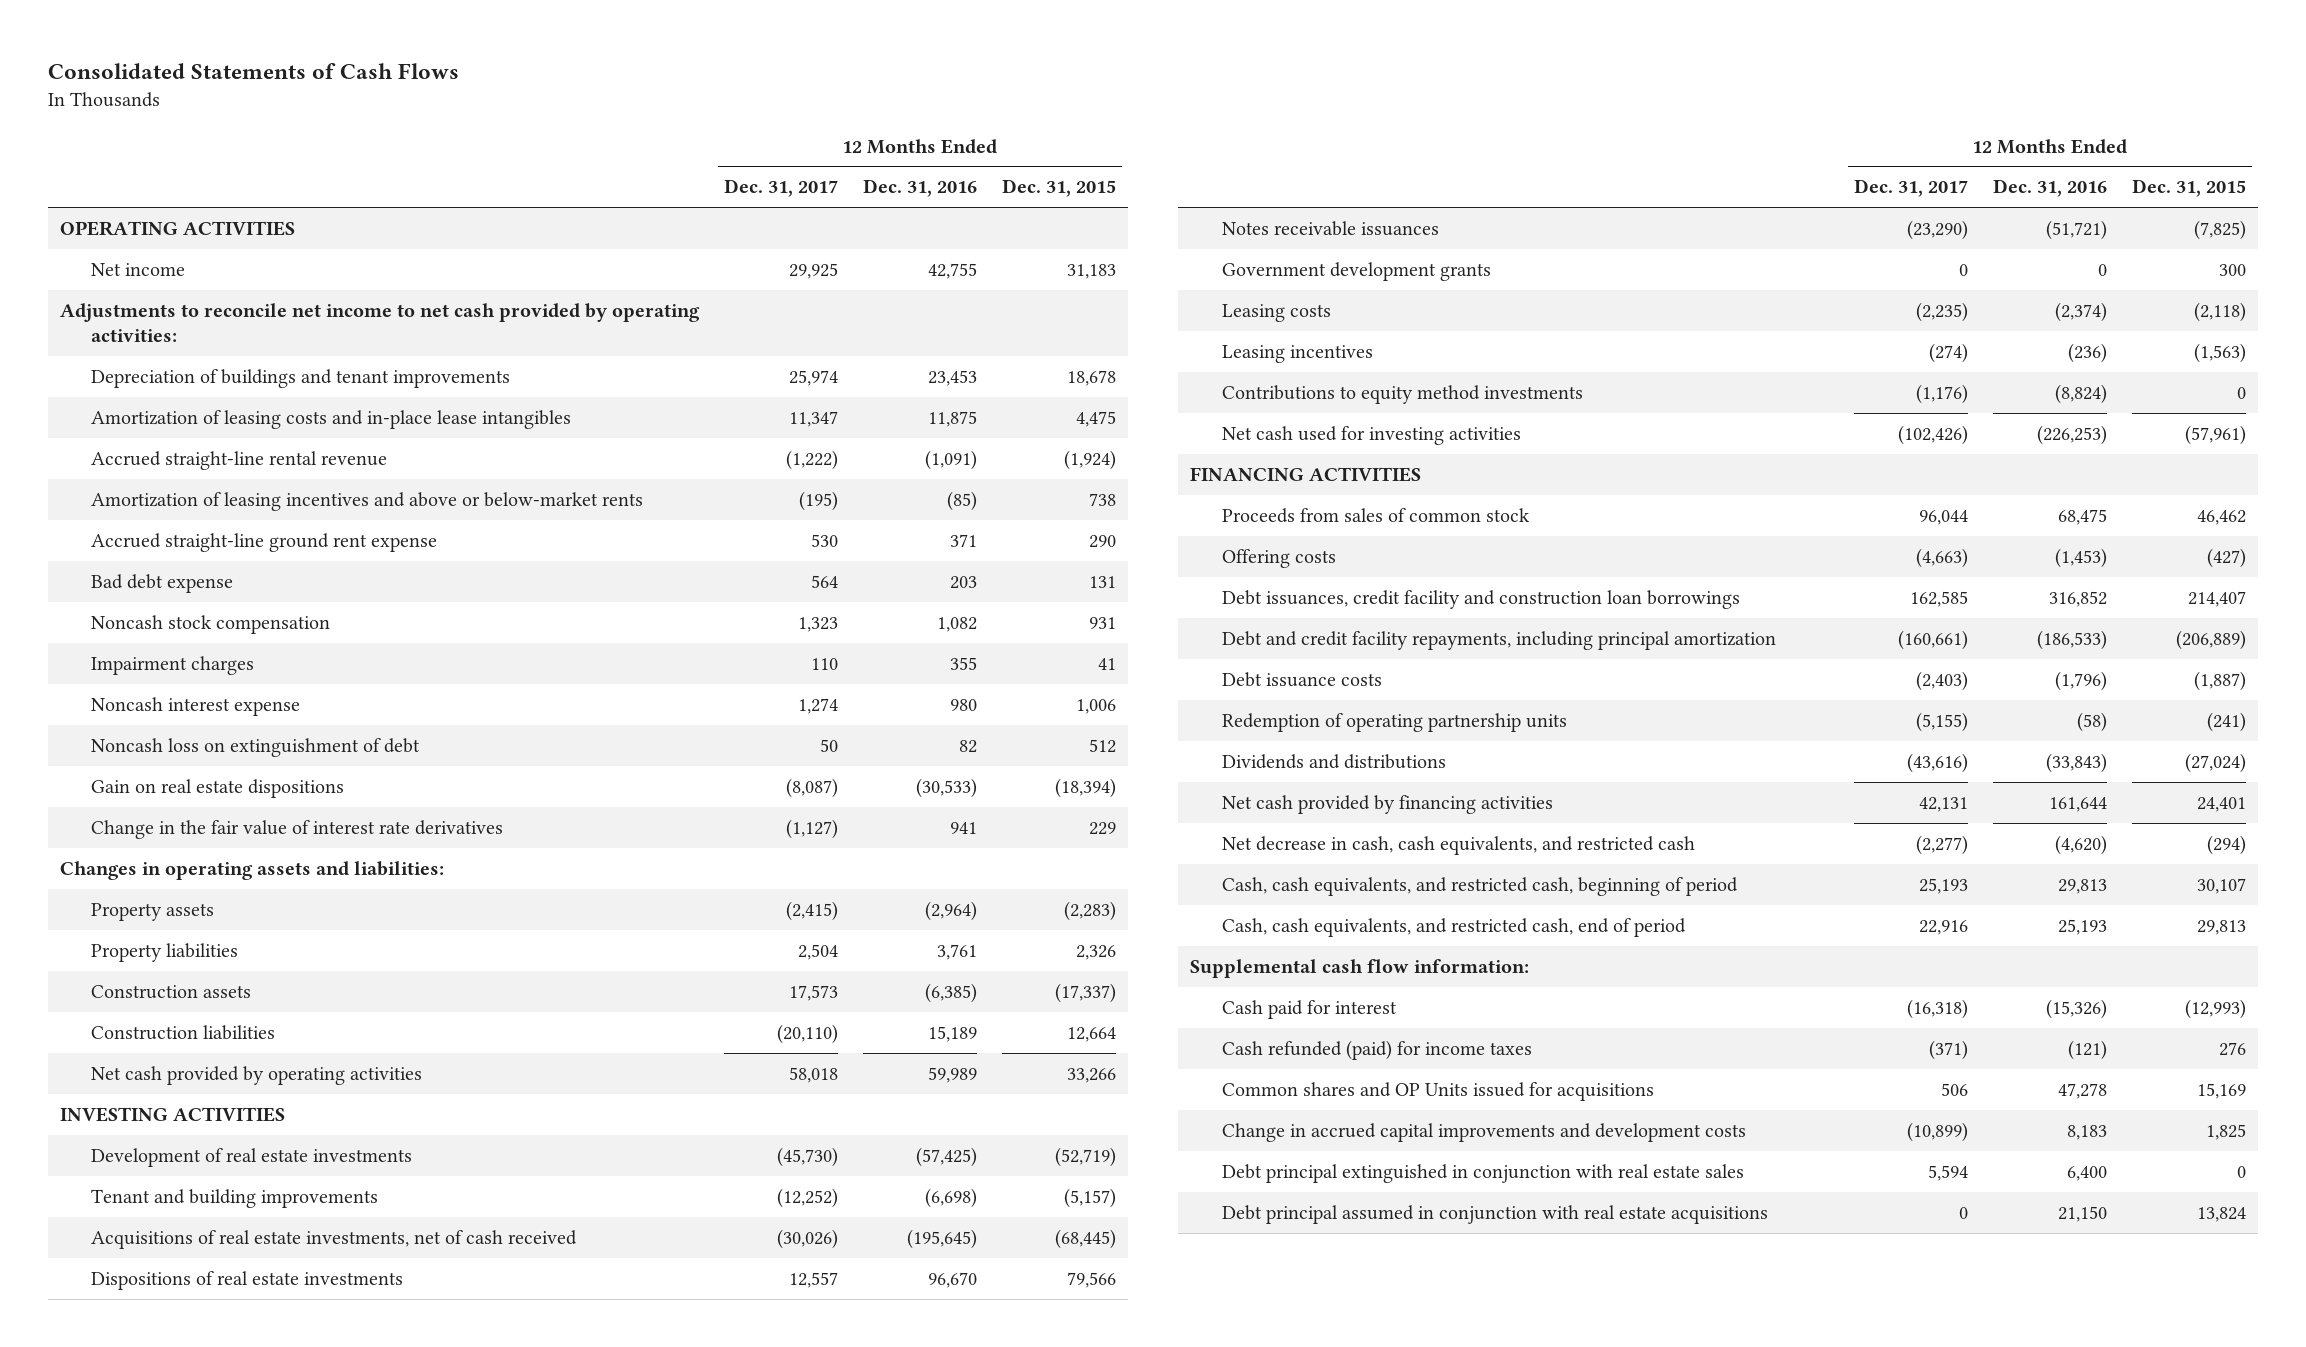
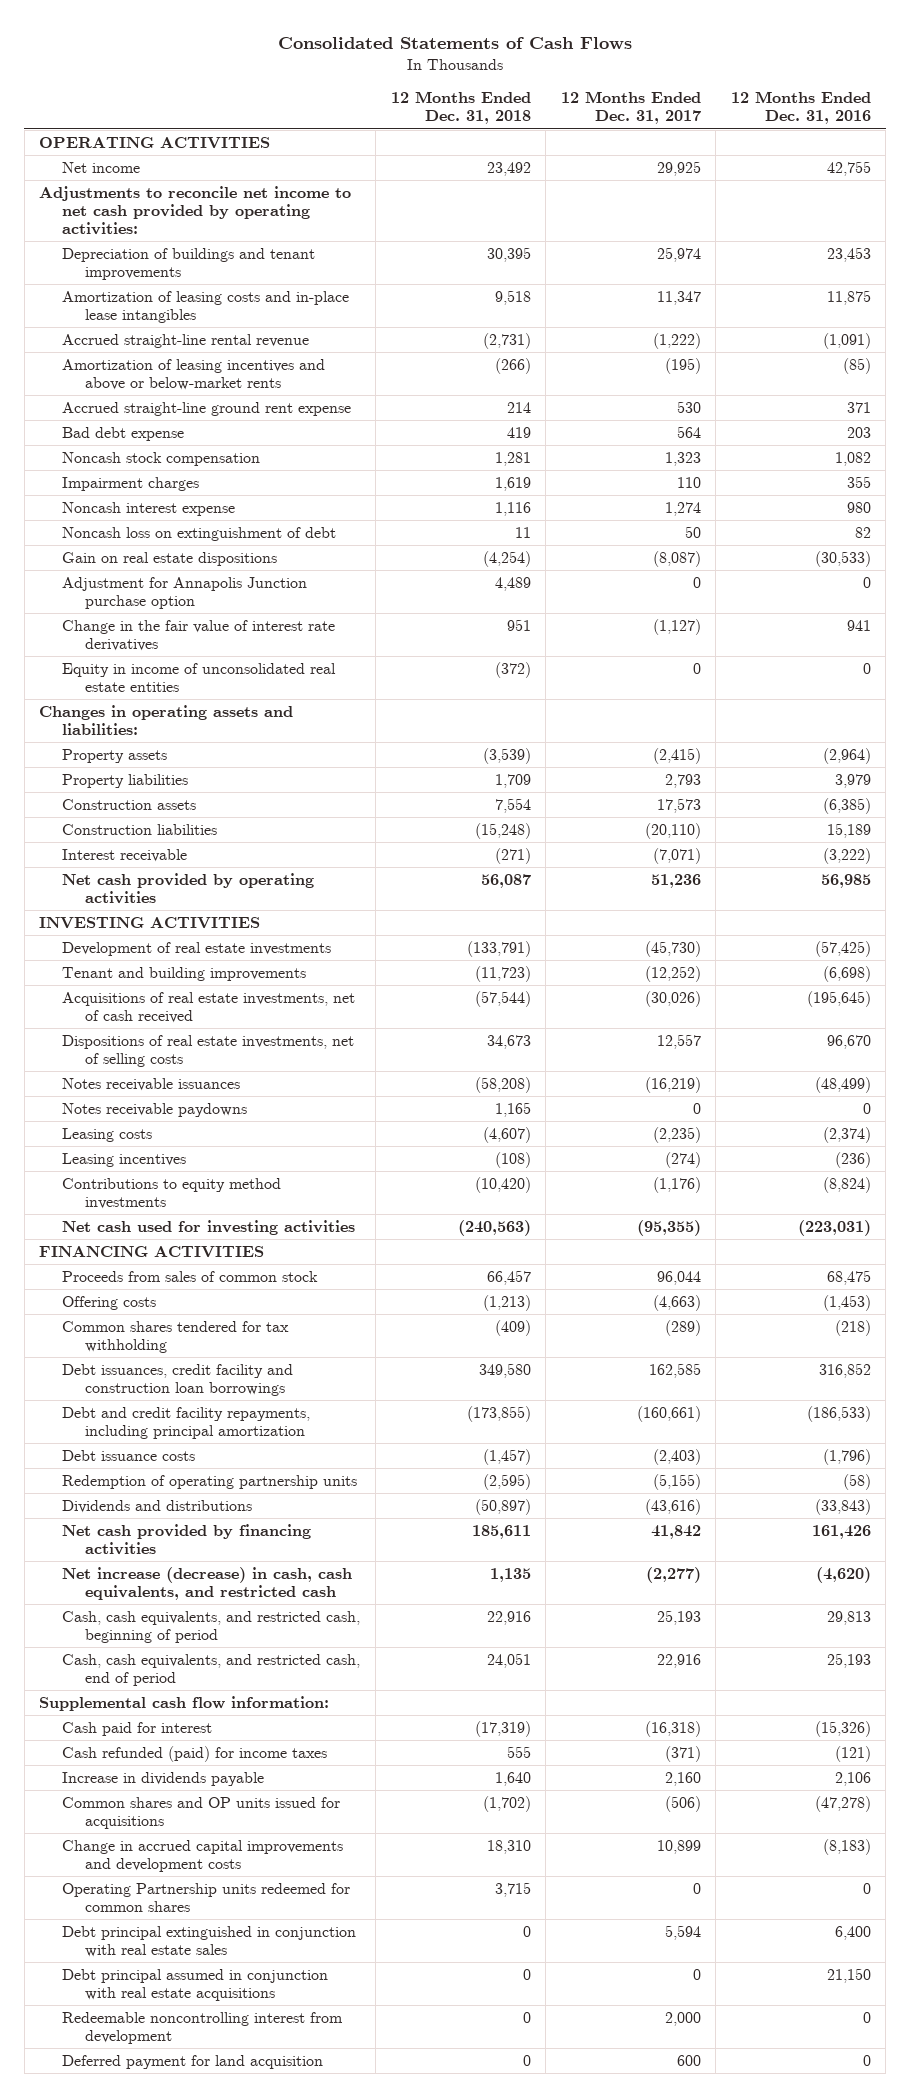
[1001,179,1116,198] Dec. 31, 2015 -> none
none -> [390,91,531,125] 12 Months Ended Dec. 31, 2018
none -> [62,576,308,609] Adjustment for Annapolis Junction purchase option
none -> [62,662,337,692] Equity in income of unconsolidated real estate entities
[798,943,839,960] 2,504 -> [664,773,701,788] 2,793
[936,943,977,960] 3,761 -> [834,773,871,788] 3,979
none -> [62,848,188,862] Interest receivable
[789,1066,839,1083] 58,018 -> [650,873,701,888] 51,236
[927,1066,977,1083] 59,989 -> [820,873,871,888] 56,985
[1221,261,1491,281] Government development grants -> none
[91,1270,404,1290] Dispositions of real estate investments -> [62,1034,355,1067] Dispositions of real estate investments, net of selling costs
[1907,219,1969,240] (23,290) -> [644,1076,701,1093] (16,219)
[2045,219,2107,240] (51,721) -> [814,1076,871,1093] (48,499)
none -> [62,1102,248,1117] Notes receivable paydowns
[1898,424,1969,445] (102,426) -> [636,1219,701,1236] (95,355)
[2036,424,2107,445] (226,253) -> [797,1219,871,1236] (223,031)
none -> [62,1320,290,1353] Common shares tendered for tax withholding
[1919,796,1969,812] 42,131 -> [650,1524,701,1539] 41,842
[2048,796,2107,812] 161,644 -> [811,1524,871,1539] 161,426
[1221,835,1695,855] Net decrease in cash, cash equivalents, and restricted cash -> [62,1566,353,1600] Net increase (decrease) in cash, cash equivalents, and restricted cash
none -> [62,1771,265,1786] Increase in dividends payable
[1221,1081,1654,1101] Common shares and OP Units issued for acquisitions -> [62,1796,341,1829] Common shares and OP units issued for acquisitions
[1941,1082,1969,1096] 506 -> [664,1795,701,1812] (506)
[2057,1082,2107,1099] 47,278 -> [814,1795,871,1812] (47,278)
[1907,1121,1969,1142] (10,899) -> [656,1839,701,1854] 10,899
[2066,1124,2107,1140] 8,183 -> [822,1838,871,1855] (8,183)
none -> [62,1882,351,1912] Operating Partnership units redeemed for common shares
none -> [62,2011,344,2044] Redeemable noncontrolling interest from development
none -> [62,2054,324,2069] Deferred payment for land acquisition

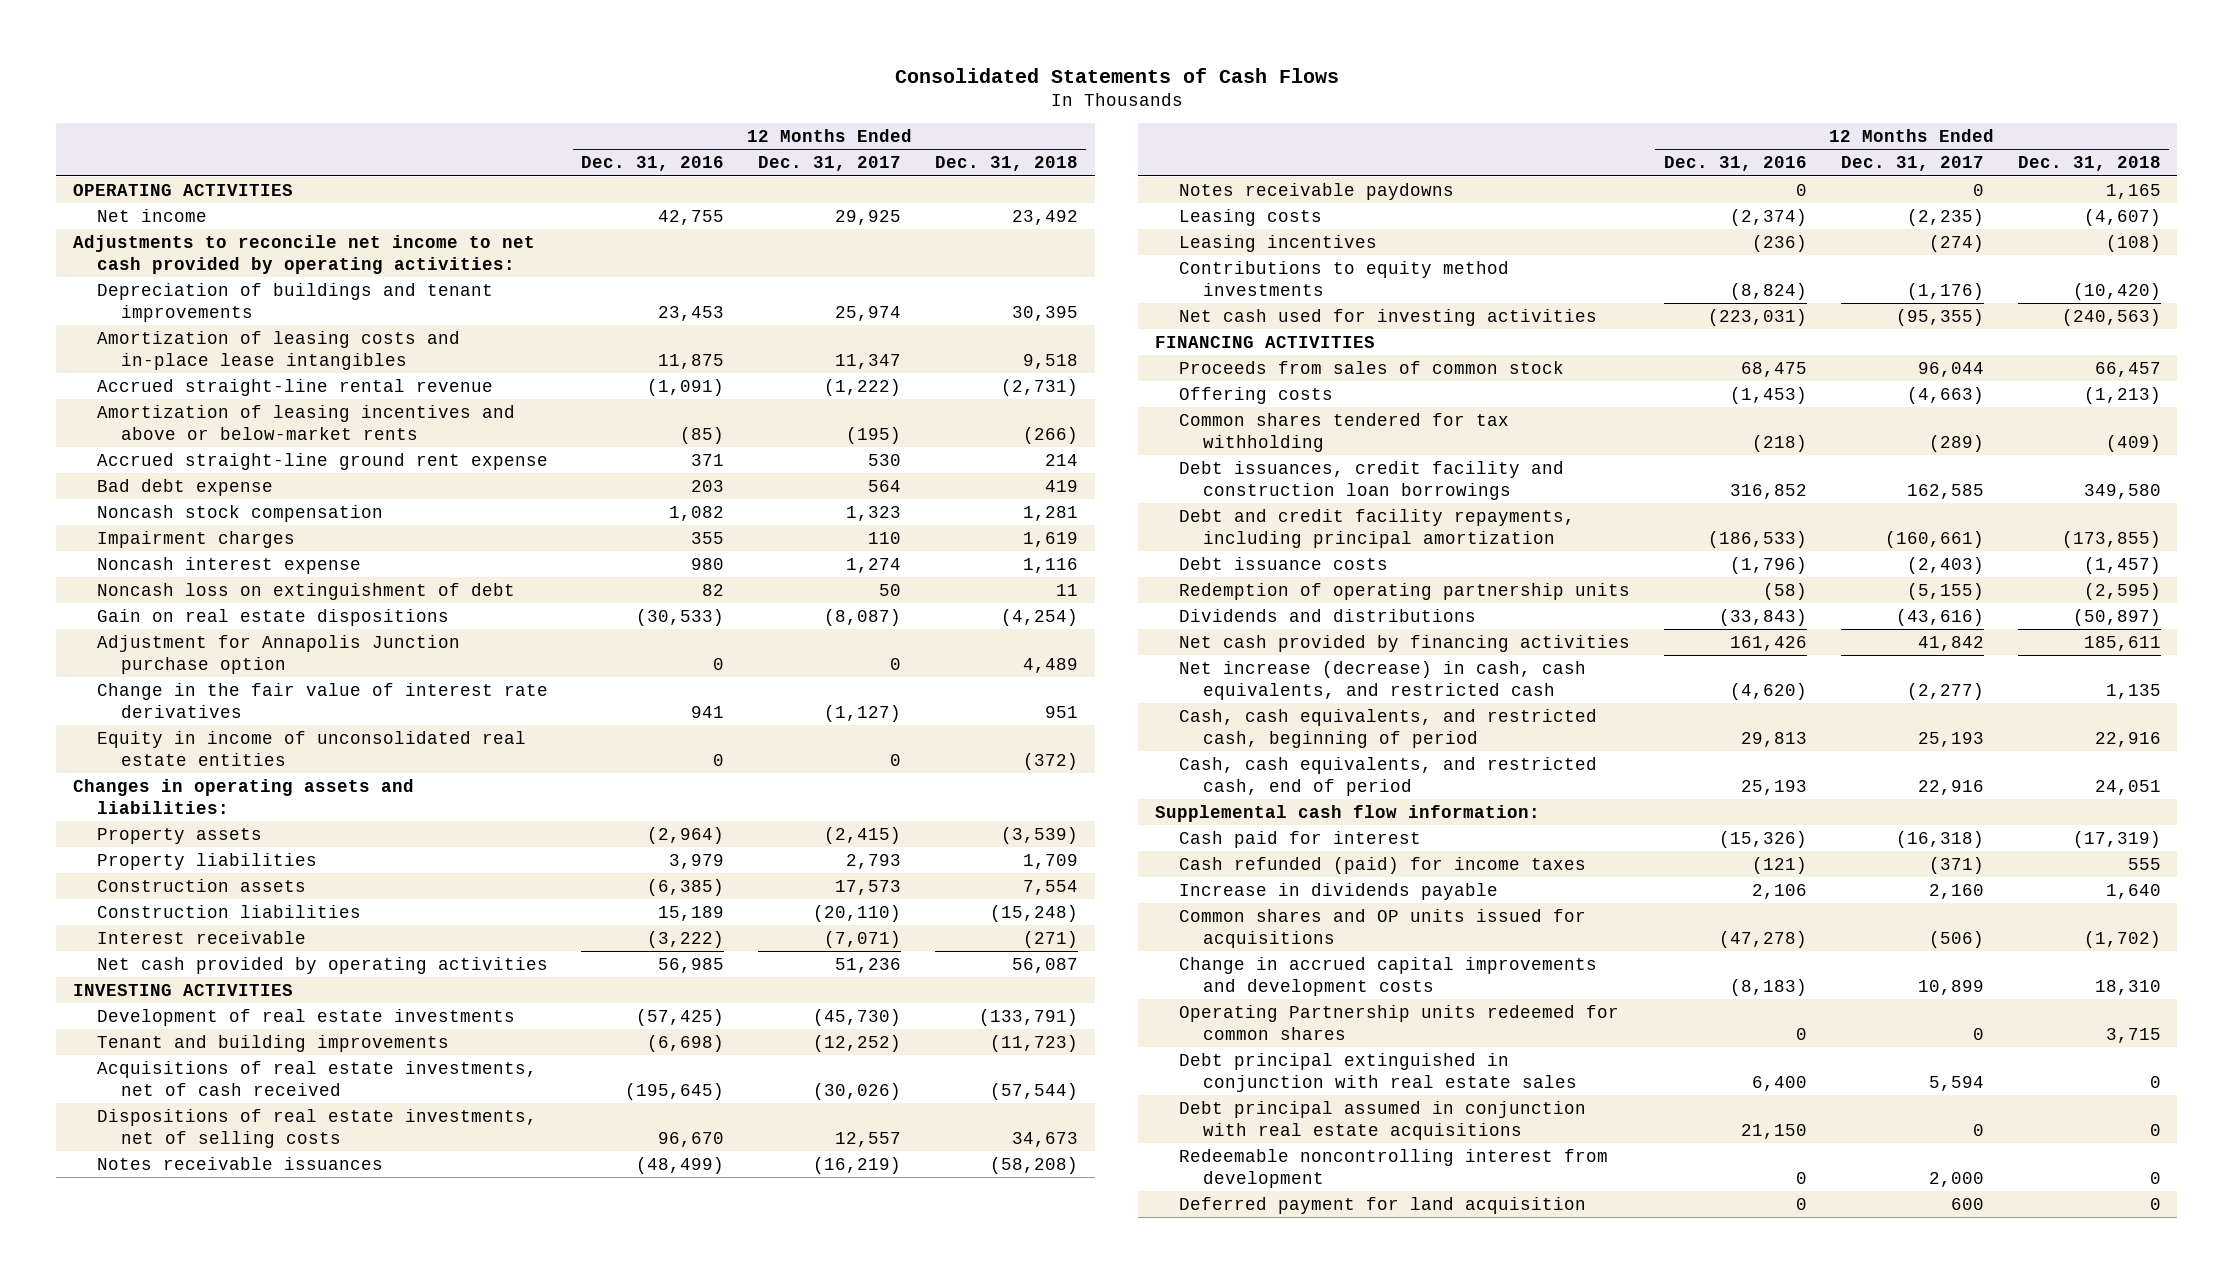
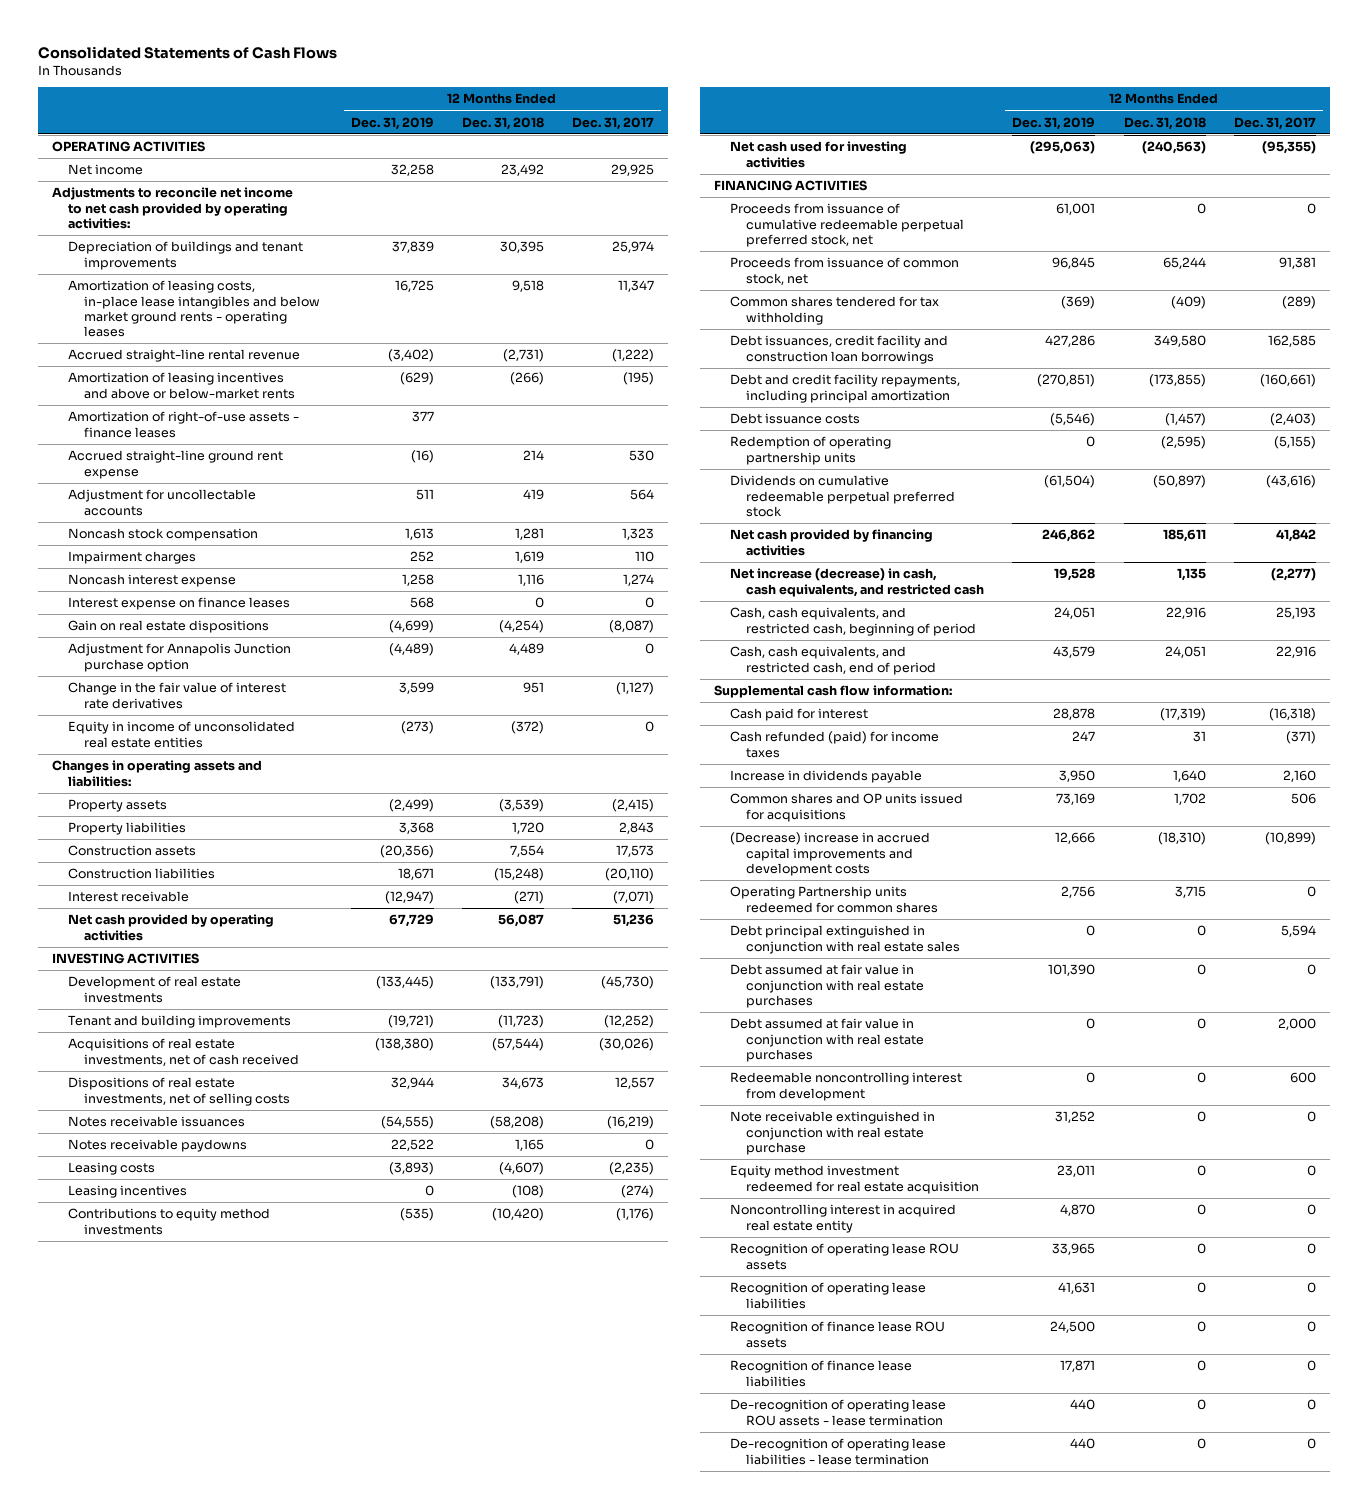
[581,156,725,172] Dec. 31, 2016 -> none
none -> [350,116,434,130] Dec. 31, 2019
[96,330,460,370] Amortization of leasing costs and in-place lease intangibles -> [68,280,321,338] Amortization of leasing costs, in-place lease intangibles and below market ground rents - operating leases
none -> [68,411,300,438] Amortization of right-of-use assets - finance leases
[96,478,273,496] Bad debt expense -> [68,489,257,516] Adjustment for uncollectable accounts
[96,582,515,600] Noncash loss on extinguishment of debt -> none
none -> [68,597,291,611] Interest expense on finance leases
[846,853,902,869] 2,793 -> [619,822,655,835] 2,843
[1023,853,1079,869] 1,709 -> [511,822,544,835] 1,720
[1179,386,1334,404] Offering costs -> none
none -> [729,203,964,247] Proceeds from issuance of cumulative redeemable perpetual preferred stock, net
[1179,360,1565,374] Proceeds from sales of common stock -> [729,257,959,285] Proceeds from issuance of common stock, net
[1917,361,1984,377] 96,044 -> [1278,257,1316,270] 91,381
[2094,361,2161,377] 66,457 -> [1162,257,1206,270] 65,244
[1179,608,1477,622] Dividends and distributions -> [729,475,955,517] Dividends on cumulative redeemable perpetual preferred stock
[2127,857,2161,870] 555 -> [1192,731,1206,743] 31
[1928,930,1984,948] (506) -> [1290,793,1316,805] 506
[2083,930,2161,948] (1,702) -> [1173,793,1206,806] 1,702
[1179,956,1598,996] Change in accrued capital improvements and development costs -> [729,832,930,876] (Decrease) increase in accrued capital improvements and development costs
[1917,979,1984,995] 10,899 -> [1264,832,1316,846] (10,899)
[2094,979,2161,995] 18,310 -> [1157,832,1206,846] (18,310)
[1179,1196,1587,1214] Deferred payment for land acquisition -> none
[1179,1100,1587,1140] Debt principal assumed in conjunction with real estate acquisitions -> [729,964,924,1008] Debt assumed at fair value in conjunction with real estate purchases
none -> [729,1018,924,1062] Debt assumed at fair value in conjunction with real estate purchases
[1928,1171,1984,1187] 2,000 -> [1289,1072,1316,1084] 600
none -> [729,1111,935,1155] Note receivable extinguished in conjunction with real estate purchase
none -> [729,1165,979,1194] Equity method investment redeemed for real estate acquisition
none -> [729,1204,956,1233] Noncontrolling interest in acquired real estate entity
none -> [729,1243,959,1270] Recognition of operating lease ROU assets
none -> [729,1282,926,1309] Recognition of operating lease liabilities
none -> [729,1321,945,1348] Recognition of finance lease ROU assets
none -> [729,1360,912,1387] Recognition of finance lease liabilities
none -> [729,1399,946,1426] De-recognition of operating lease ROU assets - lease termination
none -> [729,1438,946,1465] De-recognition of operating lease liabilities - lease termination

